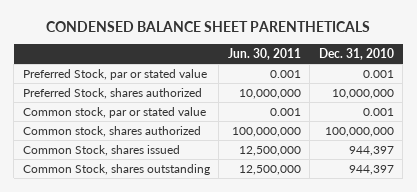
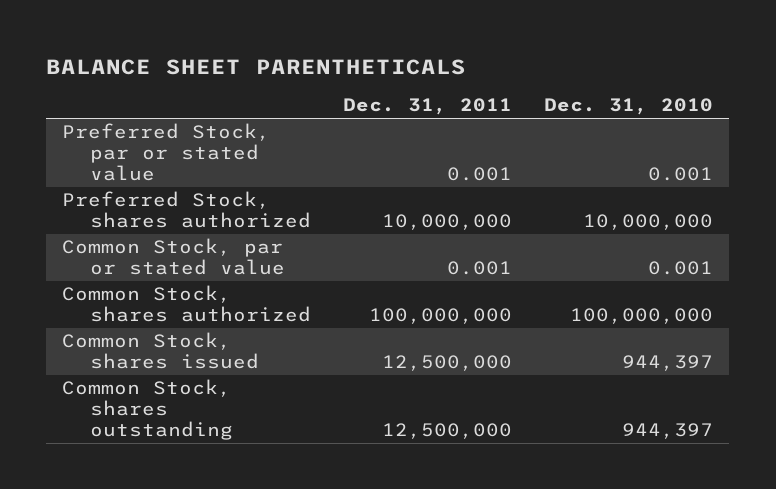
[46,21,371,33] CONDENSED BALANCE SHEET PARENTHETICALS -> [46,59,467,76] BALANCE SHEET PARENTHETICALS
[227,48,301,61] Jun. 30, 2011 -> none
none -> [343,98,513,116] Dec. 31, 2011
[22,106,206,118] Common stock, par or stated value -> [62,238,286,276] Common Stock, par or stated value
[22,125,201,137] Common stock, shares authorized -> [62,285,312,323] Common Stock, shares authorized

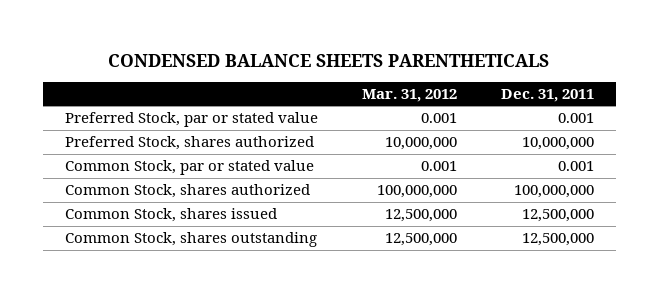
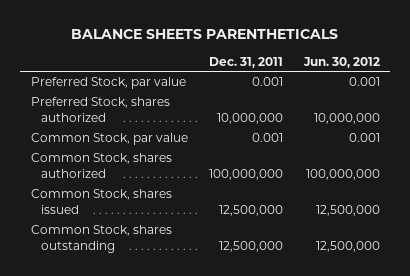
[108,53,550,67] CONDENSED BALANCE SHEETS PARENTHETICALS -> [71,29,339,40] BALANCE SHEETS PARENTHETICALS
[361,89,457,103] Mar. 31, 2012 -> none
none -> [302,56,380,68] Jun. 30, 2012
[64,112,318,128] Preferred Stock, par or stated value -> [30,77,186,90] Preferred Stock, par value
[64,160,314,176] Common Stock, par or stated value -> [30,133,188,146] Common Stock, par value

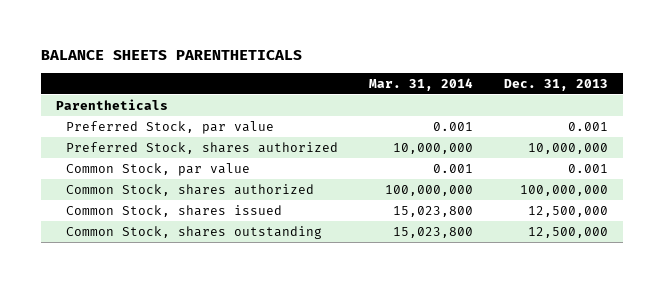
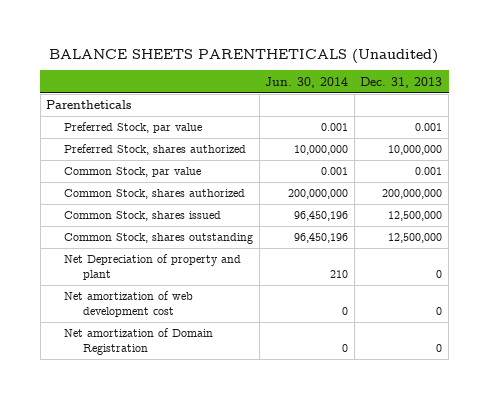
[40,50,302,61] BALANCE SHEETS PARENTHETICALS -> [49,48,439,64] BALANCE SHEETS PARENTHETICALS (Unaudited)
[368,77,473,91] Mar. 31, 2014 -> none
none -> [265,76,349,88] Jun. 30, 2014
[519,184,608,196] 100,000,000 -> [382,189,443,200] 200,000,000
none -> [64,254,242,281] Net Depreciation of property and plant
none -> [64,291,194,318] Net amortization of web development cost
none -> [64,328,214,356] Net amortization of Domain Registration

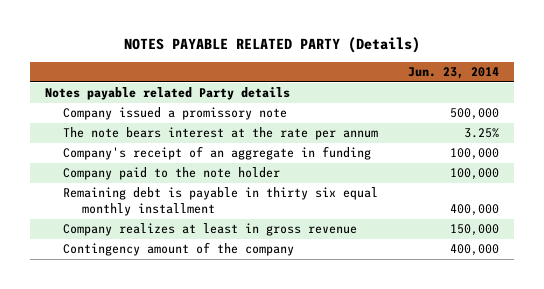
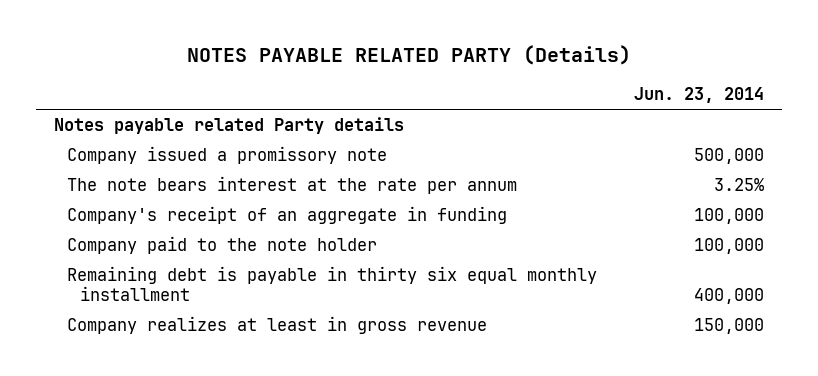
[63,242,295,257] Contingency amount of the company -> none

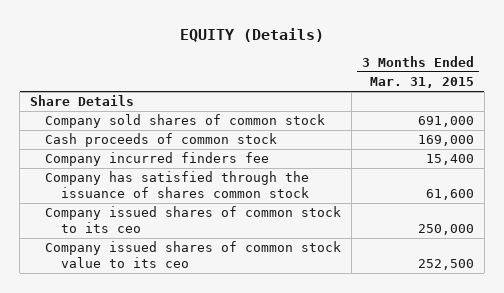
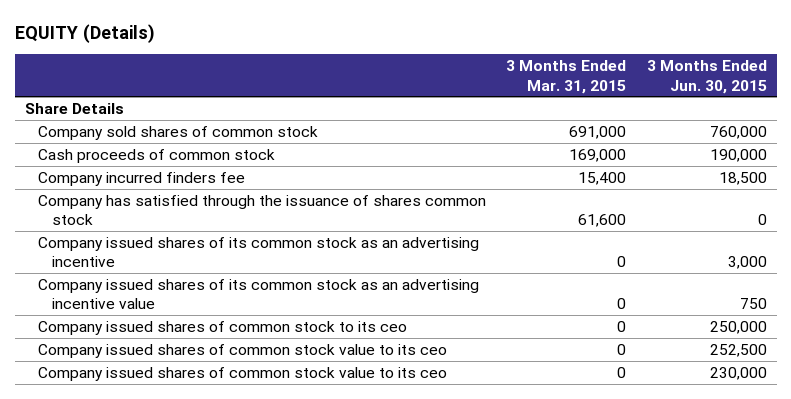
none -> [646,60,767,94] 3 Months Ended Jun. 30, 2015
none -> [38,237,480,268] Company issued shares of its common stock as an advertising incentive
none -> [38,279,480,310] Company issued shares of its common stock as an advertising incentive value
[417,224,474,236] 250,000 -> [617,321,627,333] 0
[417,259,474,271] 252,500 -> [617,344,627,356] 0
none -> [38,367,448,382] Company issued shares of common stock value to its ceo

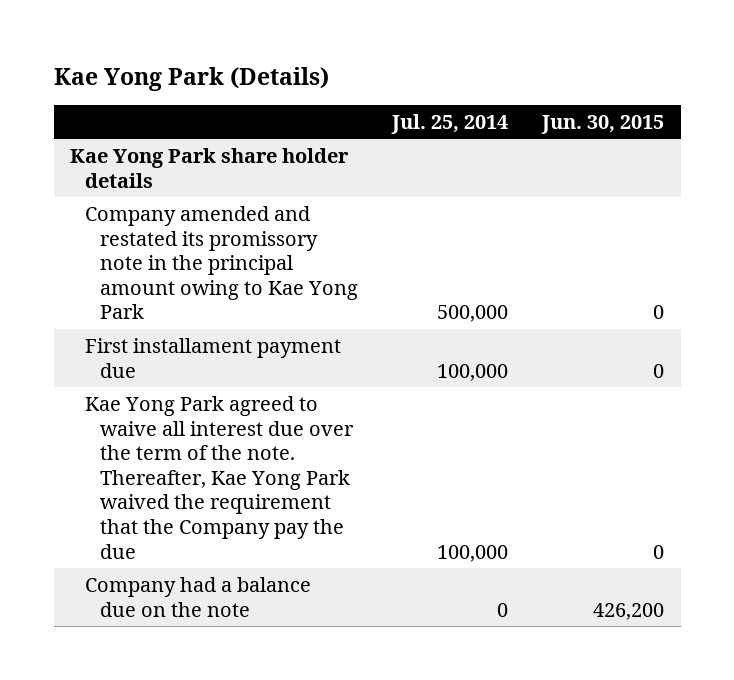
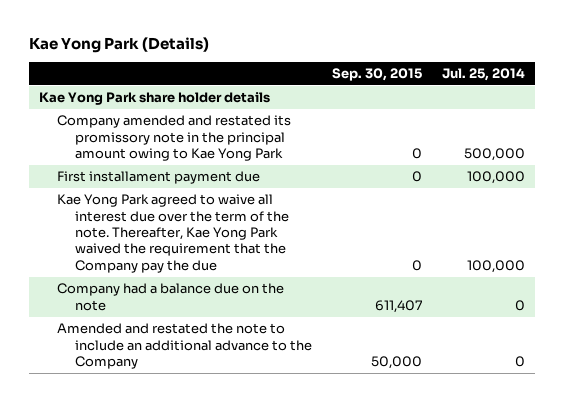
[540,114,664,134] Jun. 30, 2015 -> none
none -> [332,67,423,81] Sep. 30, 2015
none -> [56,323,312,369] Amended and restated the note to include an additional advance to the Company

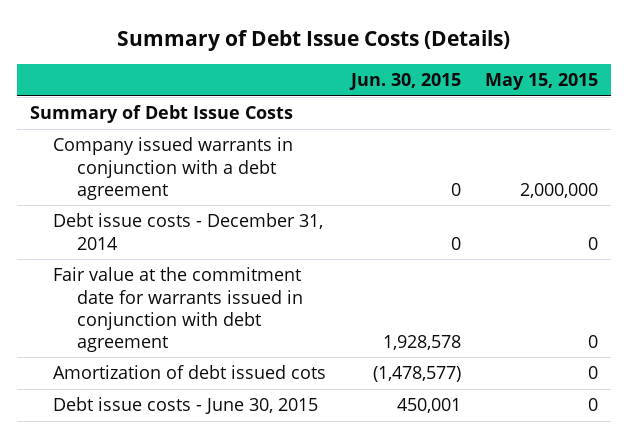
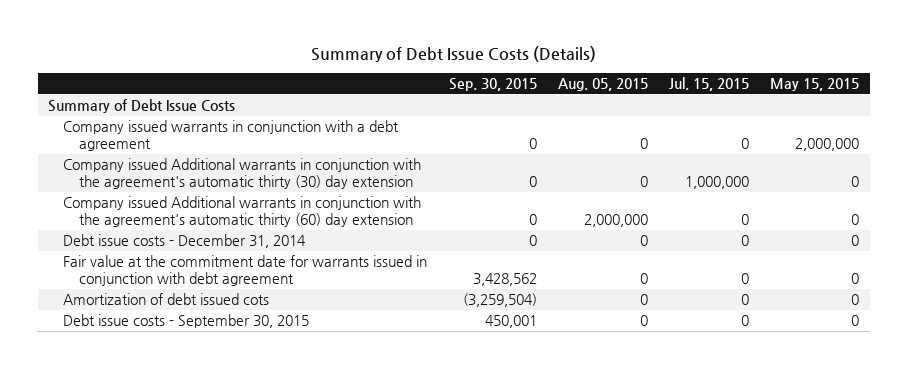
[348,73,461,91] Jun. 30, 2015 -> none
none -> [448,78,537,92] Sep. 30, 2015
none -> [557,78,648,92] Aug. 05, 2015
none -> [669,77,750,92] Jul. 15, 2015
none -> [63,158,422,189] Company issued Additional warrants in conjunction with the agreement's automatic thirty (30) day extension
none -> [63,196,422,227] Company issued Additional warrants in conjunction with the agreement's automatic thirty (60) day extension
[53,397,319,415] Debt issue costs - June 30, 2015 -> [63,314,310,329] Debt issue costs - September 30, 2015

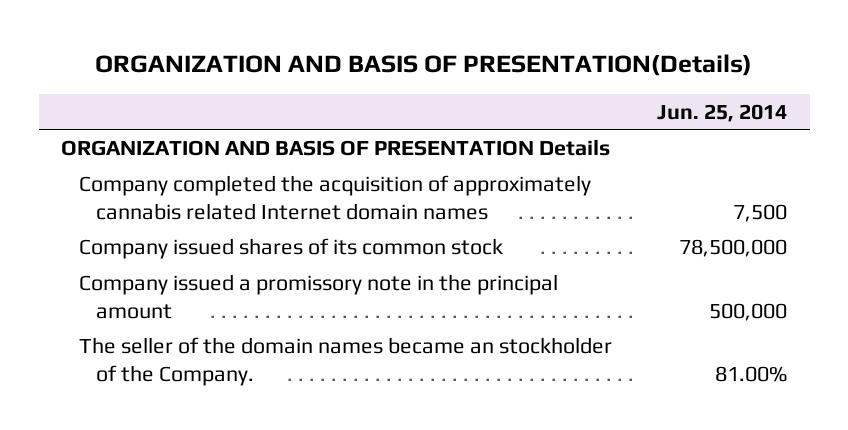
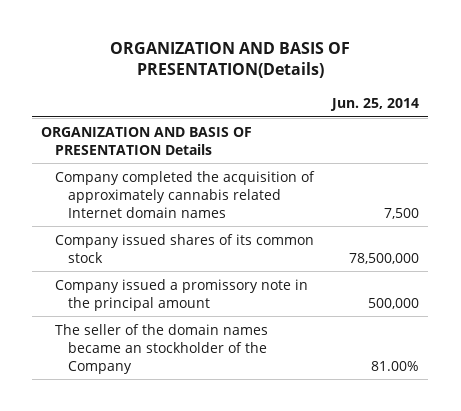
[78,336,612,386] The seller of the domain names became an stockholder of the Company. -> [54,323,268,374] The seller of the domain names became an stockholder of the Company

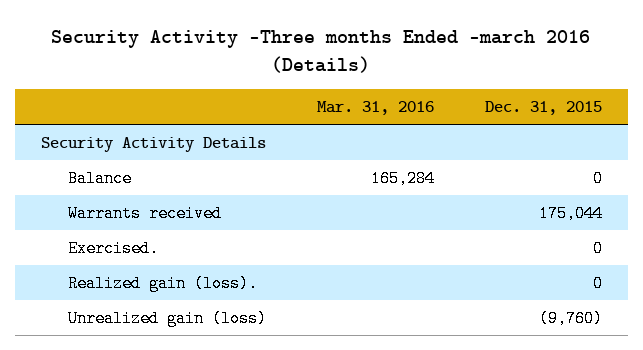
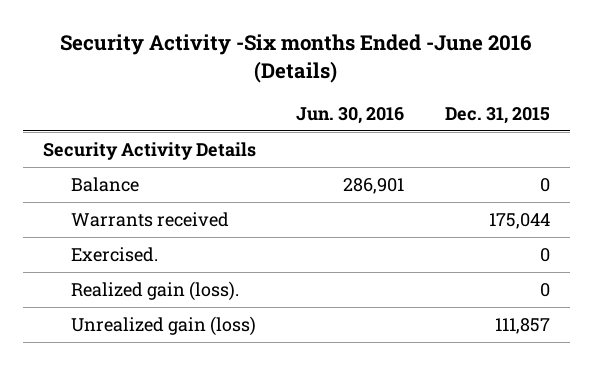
[51,30,591,74] Security Activity -Three months Ended -march 2016 (Details) -> [60,34,533,83] Security Activity -Six months Ended -June 2016 (Details)
[317,101,435,116] Mar. 31, 2016 -> none
none -> [296,106,405,124] Jun. 30, 2016
[539,310,604,328] (9,760) -> [494,317,550,334] 111,857

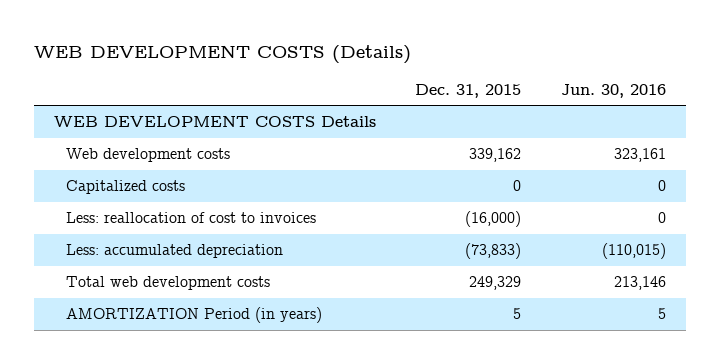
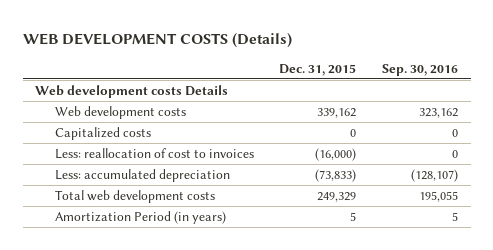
[560,83,666,98] Jun. 30, 2016 -> none
none -> [381,63,458,76] Sep. 30, 2016
[53,116,376,128] WEB DEVELOPMENT COSTS Details -> [35,85,229,99] Web development costs Details
[65,307,322,324] AMORTIZATION Period (in years) -> [54,211,226,225] Amortization Period (in years)

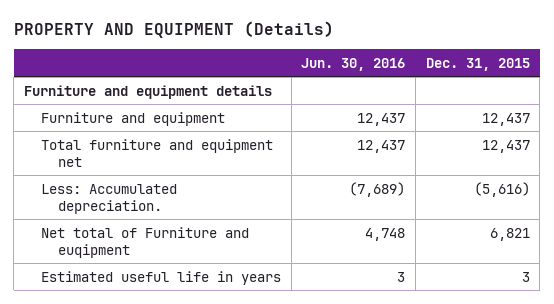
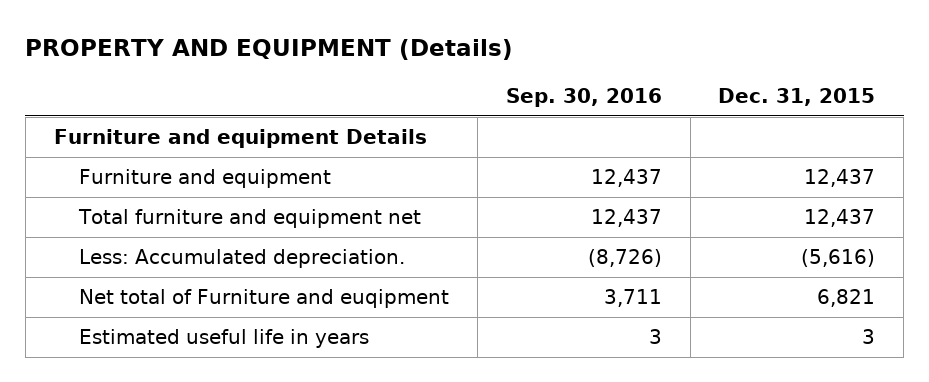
[301,57,406,71] Jun. 30, 2016 -> none
none -> [505,88,662,108] Sep. 30, 2016
[23,84,272,99] Furniture and equipment details -> [53,129,427,149] Furniture and equipment Details

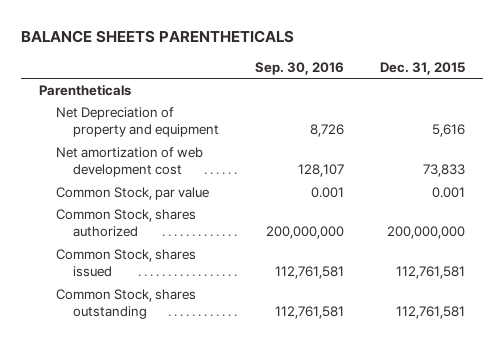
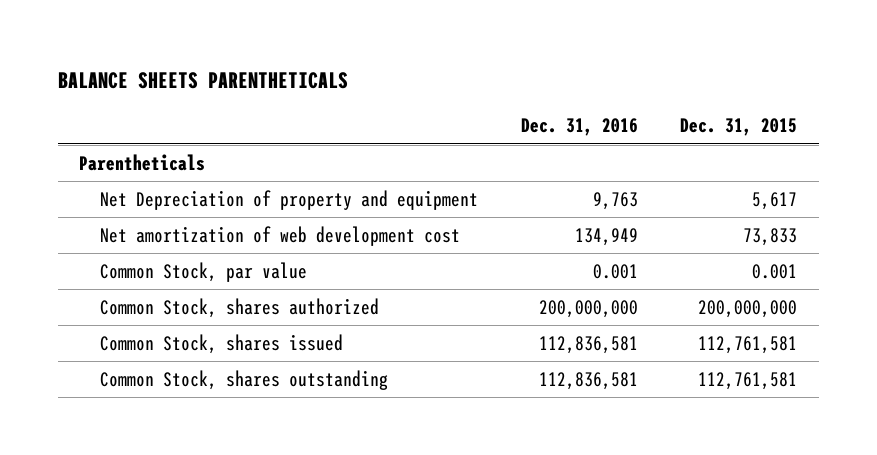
[255,61,345,75] Sep. 30, 2016 -> none
none -> [520,118,638,137] Dec. 31, 2016
[432,124,466,138] 5,616 -> [752,191,798,210] 5,617

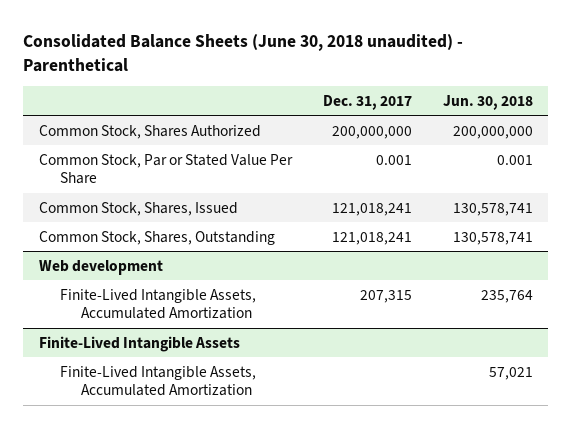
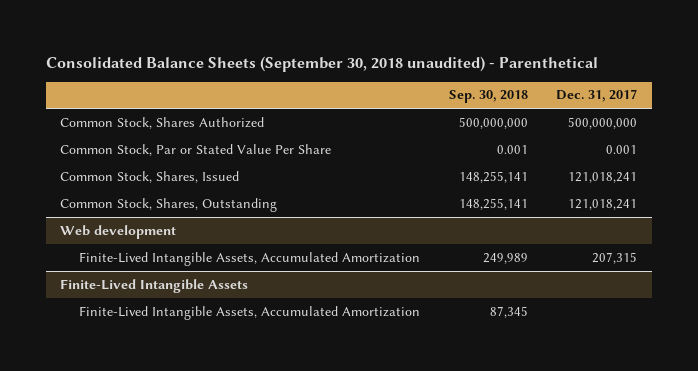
[23,33,464,72] Consolidated Balance Sheets (June 30, 2018 unaudited) - Parenthetical -> [45,55,598,72] Consolidated Balance Sheets (September 30, 2018 unaudited) - Parenthetical
[442,94,533,110] Jun. 30, 2018 -> none
none -> [448,90,528,104] Sep. 30, 2018
[331,125,412,139] 200,000,000 -> [568,116,638,129] 500,000,000

